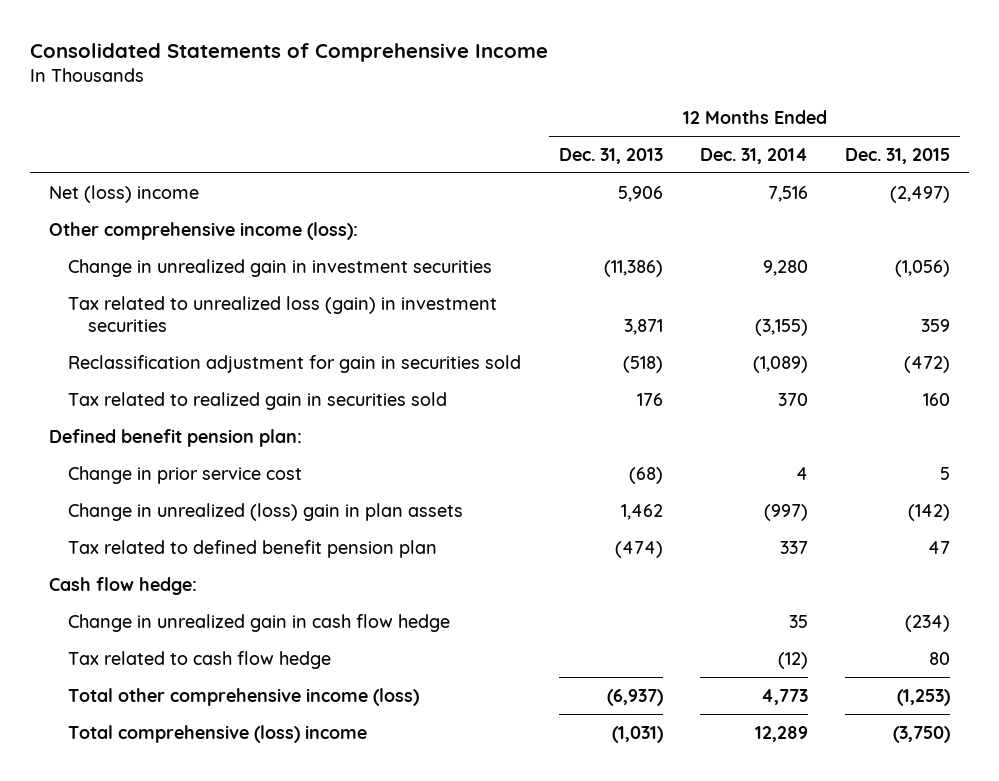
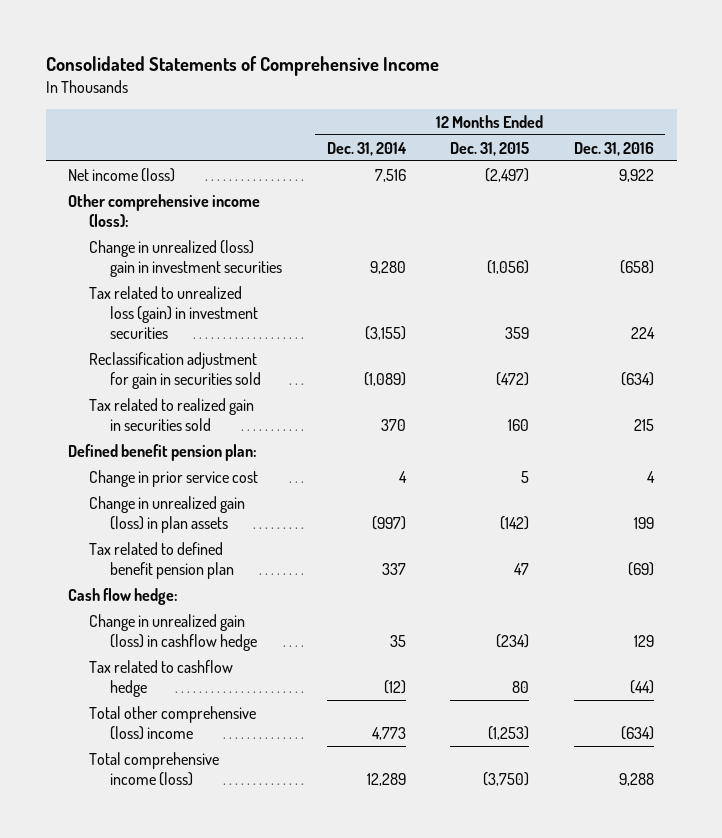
[558,147,663,164] Dec. 31, 2013 -> none
none -> [574,141,655,156] Dec. 31, 2016
[48,184,199,203] Net (loss) income -> [67,167,175,182] Net income (loss)
[68,258,493,277] Change in unrealized gain in investment securities -> [88,239,282,277] Change in unrealized (loss) gain in investment securities
[68,502,464,521] Change in unrealized (loss) gain in plan assets -> [88,495,245,533] Change in unrealized gain (loss) in plan assets
[68,613,451,632] Change in unrealized gain in cash flow hedge -> [88,613,257,651] Change in unrealized gain (loss) in cashflow hedge
[68,650,332,669] Tax related to cash flow hedge -> [88,659,233,697] Tax related to cashflow hedge
[68,687,420,706] Total other comprehensive income (loss) -> [88,705,256,740] Total other comprehensive (loss) income
[68,724,368,743] Total comprehensive (loss) income -> [88,751,219,786] Total comprehensive income (loss)

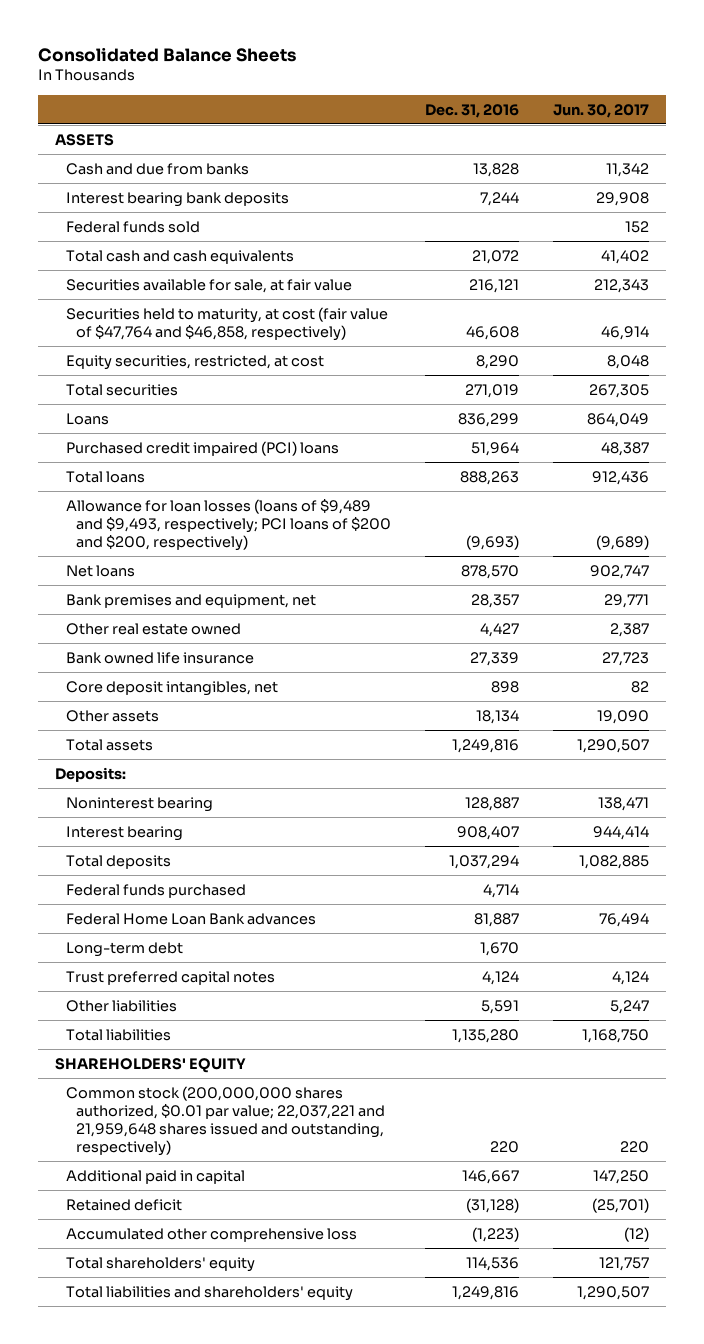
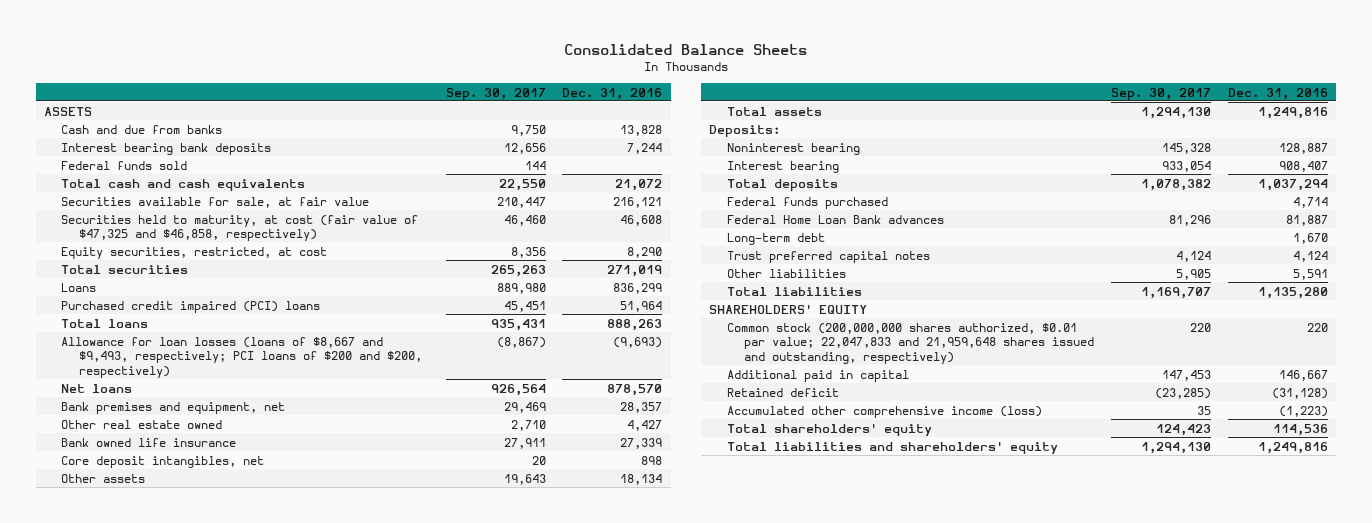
[552,103,649,118] Jun. 30, 2017 -> none
none -> [445,87,546,100] Sep. 30, 2017
[65,306,388,341] Securities held to maturity, at cost (fair value of $47,764 and $46,858, respectively) -> [61,214,419,242] Securities held to maturity, at cost (fair value of $47,325 and $46,858, respectively)
[65,498,391,551] Allowance for loan losses (loans of $9,489 and $9,493, respectively; PCI loans of $200 and $200, respectively) -> [61,336,422,378] Allowance for loan losses (loans of $8,667 and $9,493, respectively; PCI loans of $200 and $200, respectively)
[65,1085,385,1156] Common stock (200,000,000 shares authorized, $0.01 par value; 22,037,221 and 21,959,648 shares issued and outstanding, respectively) -> [726,322,1095,364] Common stock (200,000,000 shares authorized, $0.01 par value; 22,047,833 and 21,959,648 shares issued and outstanding, respectively)
[65,1227,357,1242] Accumulated other comprehensive loss -> [726,405,1042,418] Accumulated other comprehensive income (loss)

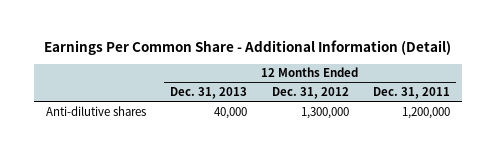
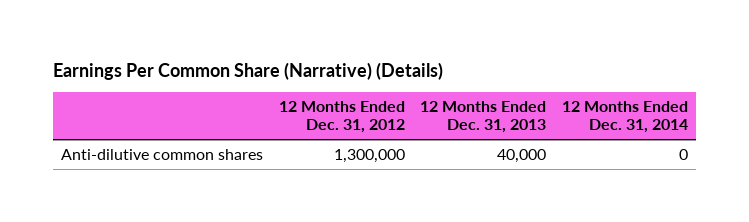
[43,39,451,55] Earnings Per Common Share - Additional Information (Detail) -> [53,61,444,80] Earnings Per Common Share (Narrative) (Details)
[372,86,450,99] Dec. 31, 2011 -> none
none -> [561,101,688,134] 12 Months Ended Dec. 31, 2014
[46,105,147,116] Anti-dilutive shares -> [60,149,263,161] Anti-dilutive common shares

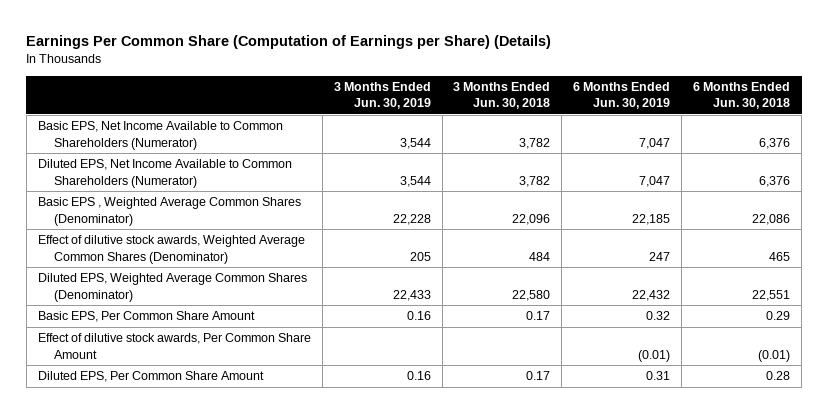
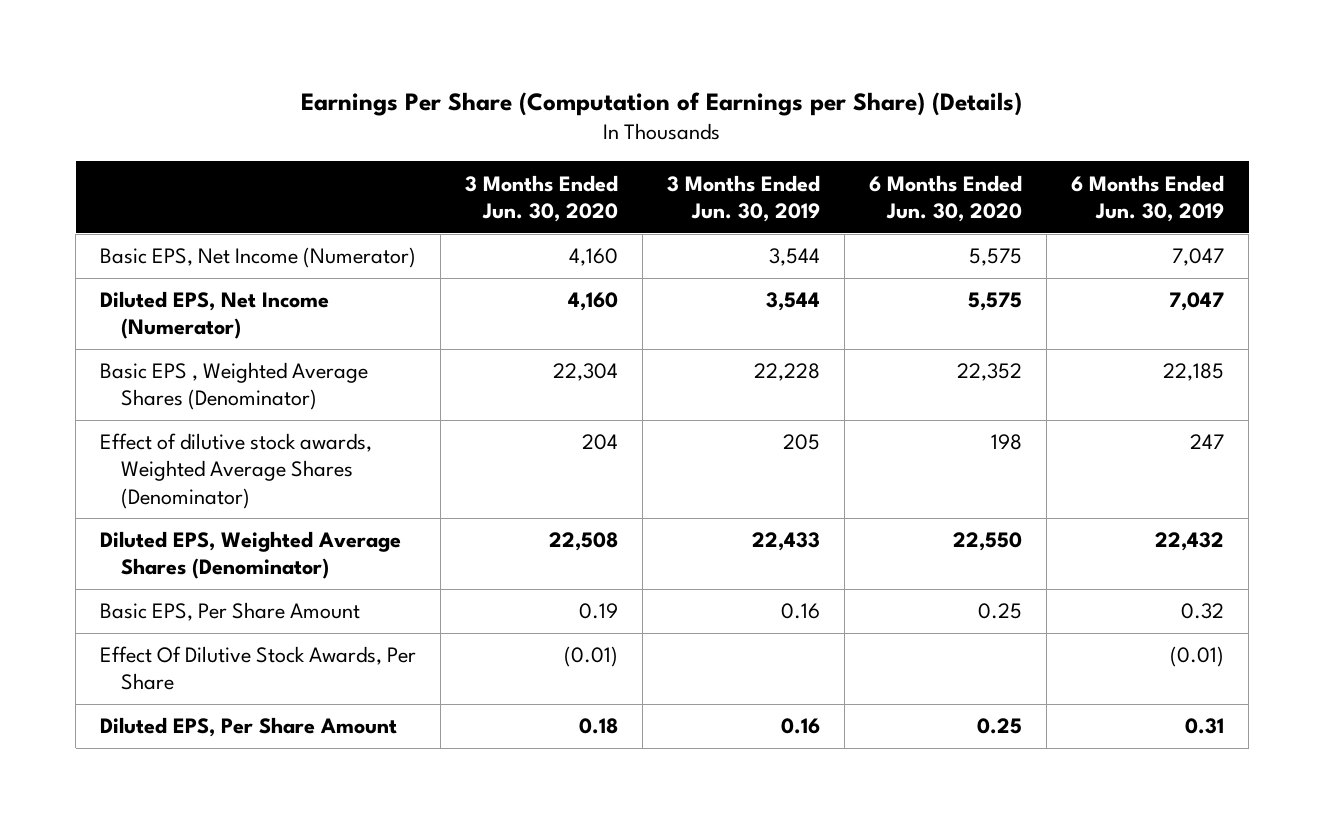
[26,34,552,49] Earnings Per Common Share (Computation of Earnings per Share) (Details) -> [301,91,1023,116] Earnings Per Share (Computation of Earnings per Share) (Details)
[453,81,551,110] 3 Months Ended Jun. 30, 2018 -> none
[693,81,791,110] 6 Months Ended Jun. 30, 2018 -> none
none -> [465,174,619,222] 3 Months Ended Jun. 30, 2020
none -> [869,174,1023,222] 6 Months Ended Jun. 30, 2020
[37,121,283,150] Basic EPS, Net Income Available to Common Shareholders (Numerator) -> [100,247,417,269] Basic EPS, Net Income (Numerator)
[37,159,292,188] Diluted EPS, Net Income Available to Common Shareholders (Numerator) -> [100,291,330,340] Diluted EPS, Net Income (Numerator)
[37,197,301,226] Basic EPS , Weighted Average Common Shares (Denominator) -> [100,362,369,411] Basic EPS , Weighted Average Shares (Denominator)
[37,235,305,264] Effect of dilutive stock awards, Weighted Average Common Shares (Denominator) -> [100,433,373,509] Effect of dilutive stock awards, Weighted Average Shares (Denominator)
[37,273,307,302] Diluted EPS, Weighted Average Common Shares (Denominator) -> [100,531,402,580] Diluted EPS, Weighted Average Shares (Denominator)
[37,311,255,323] Basic EPS, Per Common Share Amount -> [100,602,361,622] Basic EPS, Per Share Amount
[37,333,311,359] Effect of dilutive stock awards, Per Common Share Amount -> [100,646,417,691] Effect Of Dilutive Stock Awards, Per Share
[37,371,264,383] Diluted EPS, Per Common Share Amount -> [100,717,398,738] Diluted EPS, Per Share Amount

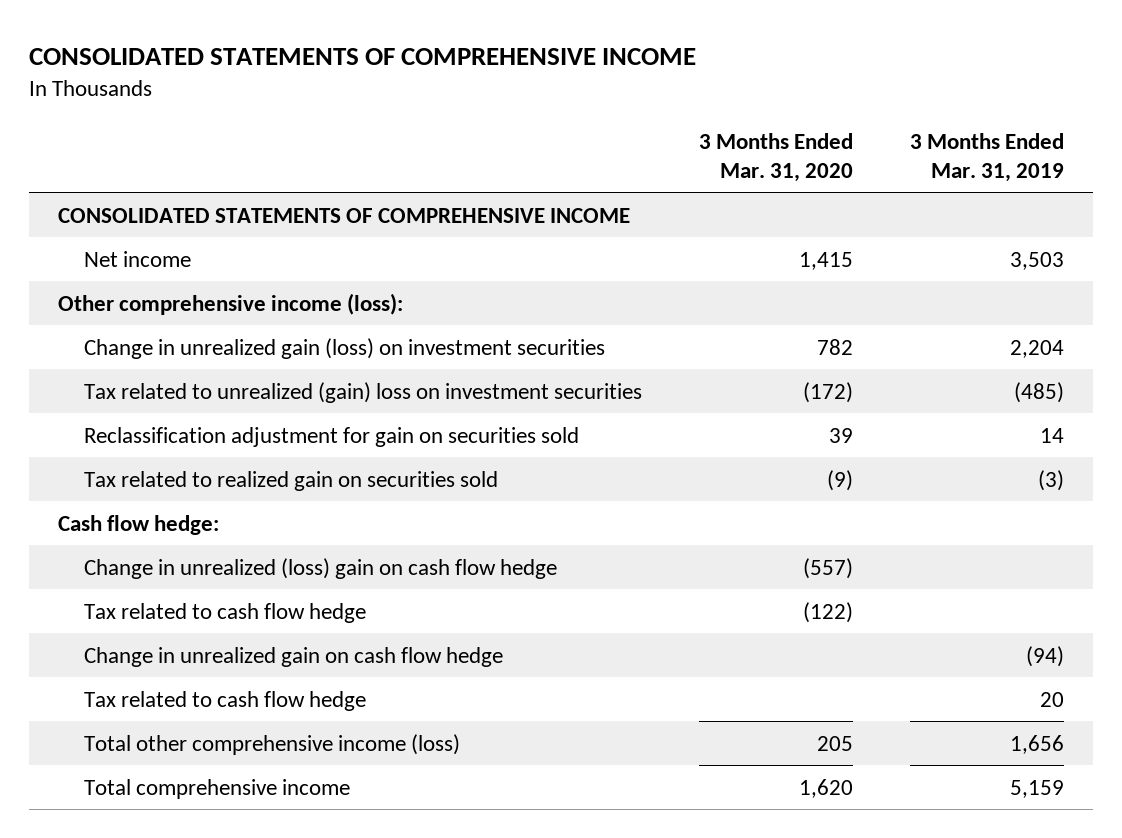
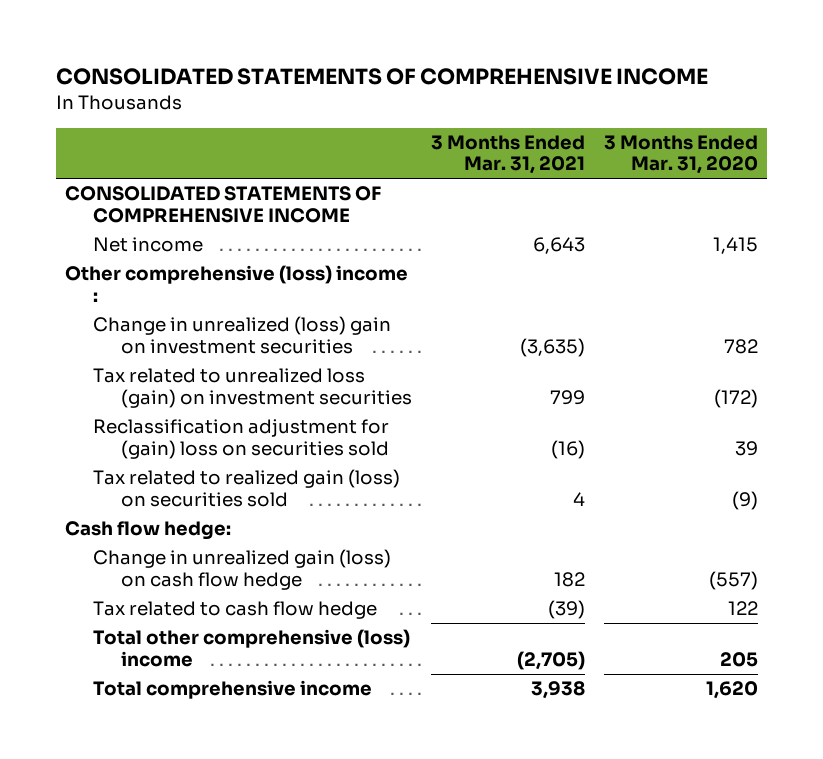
[909,132,1064,182] 3 Months Ended Mar. 31, 2019 -> none
none -> [431,134,586,175] 3 Months Ended Mar. 31, 2021
[57,292,403,315] Other comprehensive income (loss): -> [65,265,409,302] Other comprehensive (loss) income :
[83,337,605,359] Change in unrealized gain (loss) on investment securities -> [93,316,392,354] Change in unrealized (loss) gain on investment securities
[83,381,642,403] Tax related to unrealized (gain) loss on investment securities -> [93,368,413,408] Tax related to unrealized loss (gain) on investment securities
[83,426,579,447] Reclassification adjustment for gain on securities sold -> [93,419,390,459] Reclassification adjustment for (gain) loss on securities sold
[83,470,498,491] Tax related to realized gain on securities sold -> [93,469,401,507] Tax related to realized gain (loss) on securities sold
[83,646,503,667] Change in unrealized gain on cash flow hedge -> none
[83,690,366,711] Tax related to cash flow hedge -> none
[83,557,557,579] Change in unrealized (loss) gain on cash flow hedge -> [93,549,392,590] Change in unrealized gain (loss) on cash flow hedge
[802,601,853,623] (122) -> [727,601,758,616] 122
[83,733,460,755] Total other comprehensive income (loss) -> [93,629,411,667] Total other comprehensive (loss) income

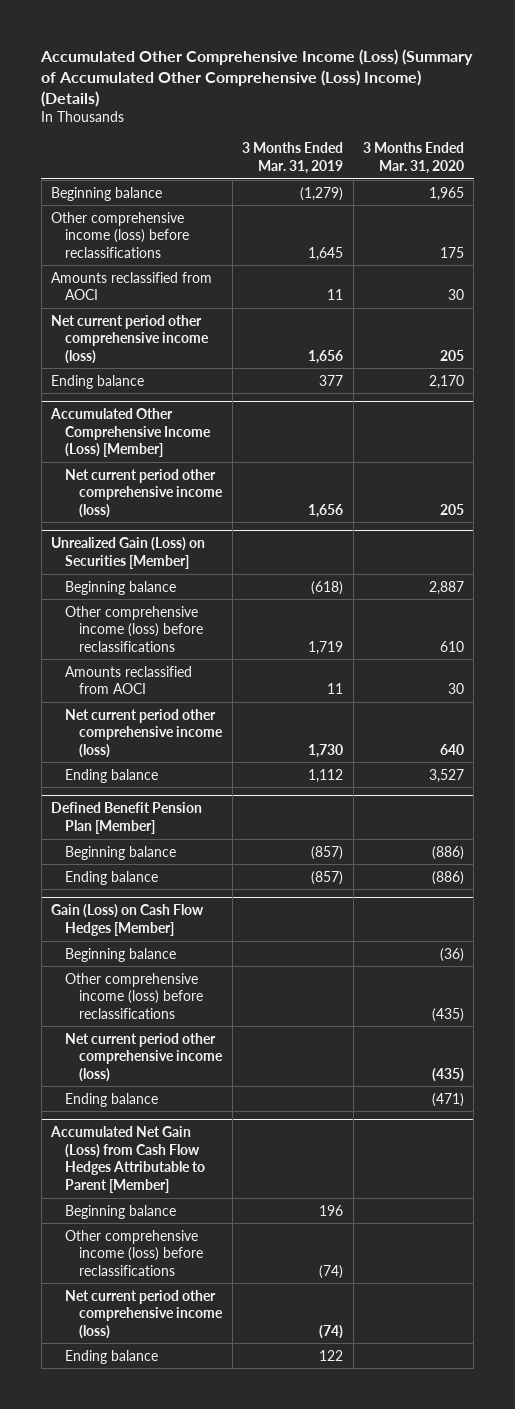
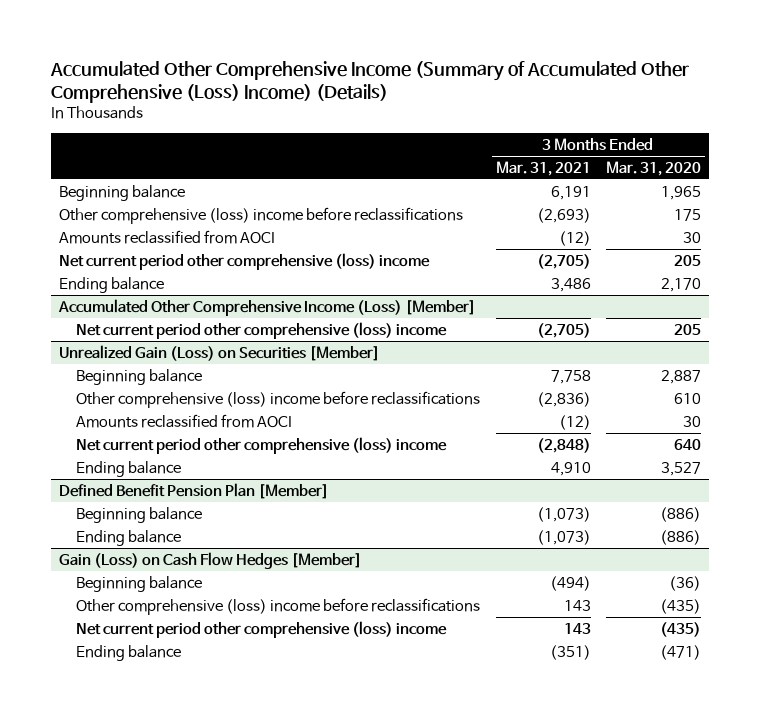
[40,49,474,108] Accumulated Other Comprehensive Income (Loss) (Summary of Accumulated Other Comprehensive (Loss) Income) (Details) -> [50,60,690,104] Accumulated Other Comprehensive Income (Summary of Accumulated Other Comprehensive (Loss) Income) (Details)
[242,142,344,174] 3 Months Ended Mar. 31, 2019 -> none
none -> [495,160,591,176] Mar. 31, 2021
[51,211,190,258] Other comprehensive income (loss) before reclassifications -> [59,206,464,224] Other comprehensive (loss) income before reclassifications
[51,314,210,364] Net current period other comprehensive income (loss) -> [59,252,431,270] Net current period other comprehensive (loss) income
[65,468,224,518] Net current period other comprehensive income (loss) -> [75,321,447,339] Net current period other comprehensive (loss) income
[65,605,204,652] Other comprehensive income (loss) before reclassifications -> [75,390,480,408] Other comprehensive (loss) income before reclassifications
[65,708,224,758] Net current period other comprehensive income (loss) -> [75,436,447,454] Net current period other comprehensive (loss) income
[65,972,204,1019] Other comprehensive income (loss) before reclassifications -> [75,597,480,615] Other comprehensive (loss) income before reclassifications
[65,1032,224,1082] Net current period other comprehensive income (loss) -> [75,620,447,638] Net current period other comprehensive (loss) income
[50,1126,206,1193] Accumulated Net Gain (Loss) from Cash Flow Hedges Attributable to Parent [Member] -> none
[65,1204,177,1219] Beginning balance -> none
[65,1229,204,1276] Other comprehensive income (loss) before reclassifications -> none
[65,1289,224,1339] Net current period other comprehensive income (loss) -> none
[65,1349,159,1364] Ending balance -> none

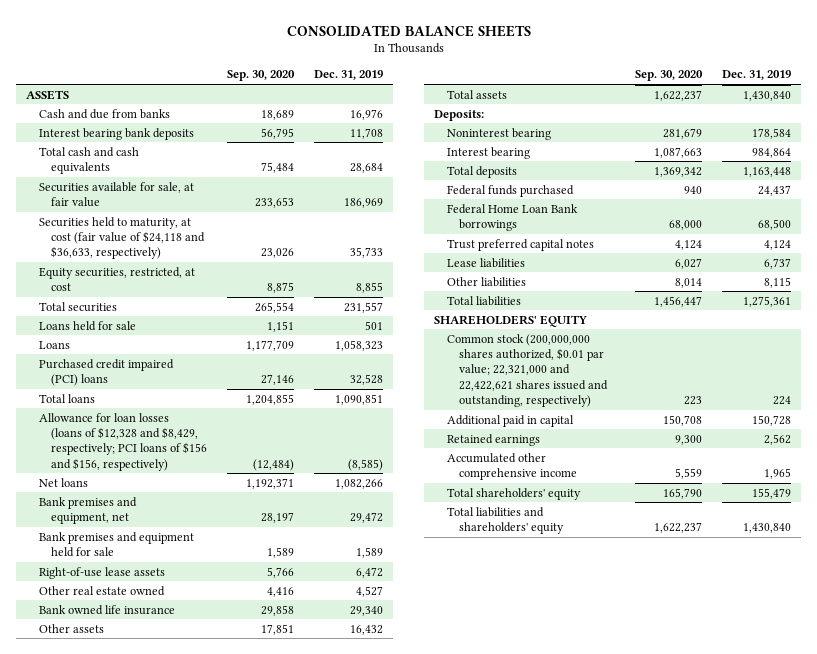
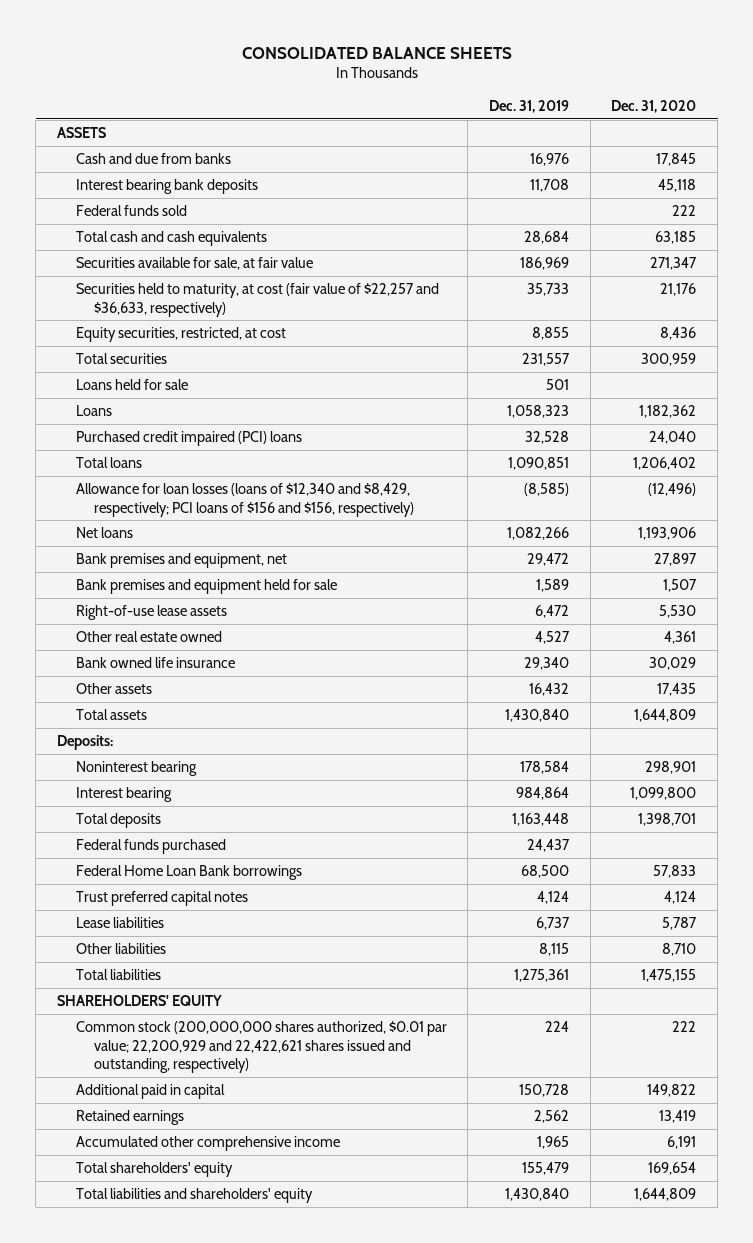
[227,70,296,82] Sep. 30, 2020 -> none
none -> [611,100,697,114] Dec. 31, 2020
none -> [75,205,187,217] Federal funds sold
[38,216,206,260] Securities held to maturity, at cost (fair value of $24,118 and $36,633, respectively) -> [75,283,439,317] Securities held to maturity, at cost (fair value of $22,257 and $36,633, respectively)
[38,412,208,471] Allowance for loan losses (loans of $12,328 and $8,429, respectively; PCI loans of $156 and $156, respectively) -> [75,483,415,517] Allowance for loan losses (loans of $12,340 and $8,429, respectively; PCI loans of $156 and $156, respectively)
[446,333,608,408] Common stock (200,000,000 shares authorized, $0.01 par value; 22,321,000 and 22,422,621 shares issued and outstanding, respectively) -> [75,1021,447,1074] Common stock (200,000,000 shares authorized, $0.01 par value; 22,200,929 and 22,422,621 shares issued and outstanding, respectively)

